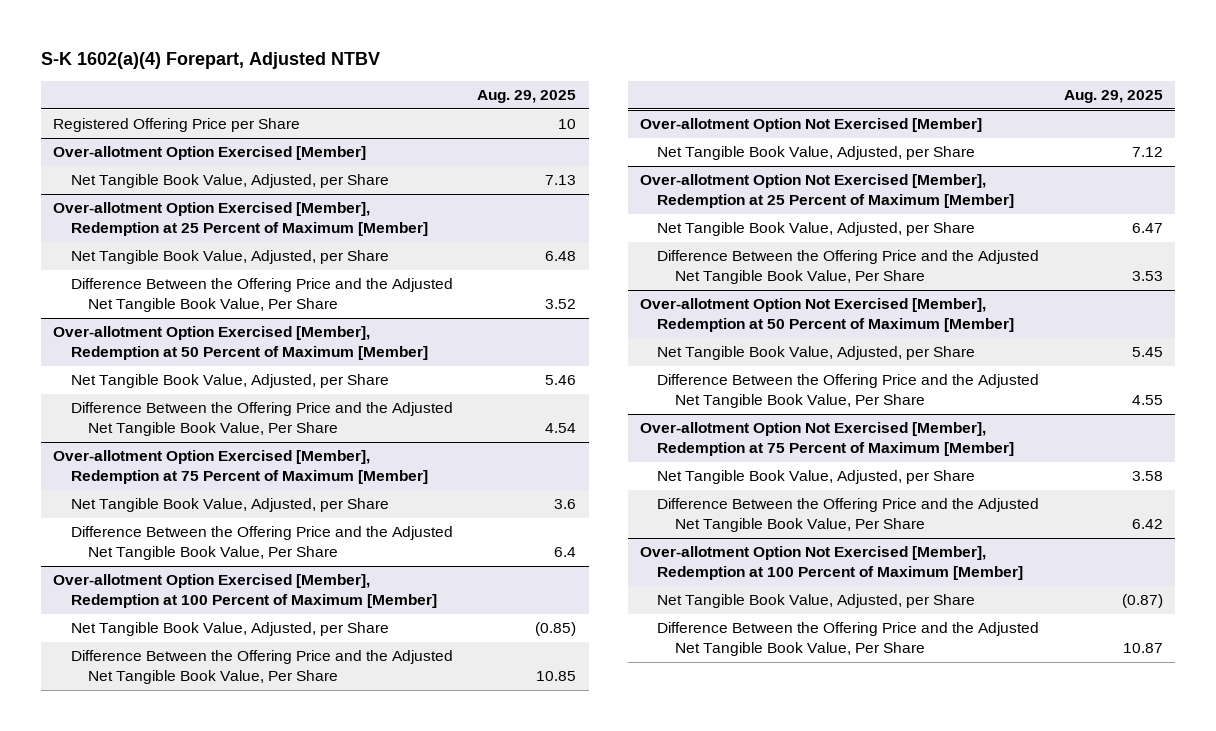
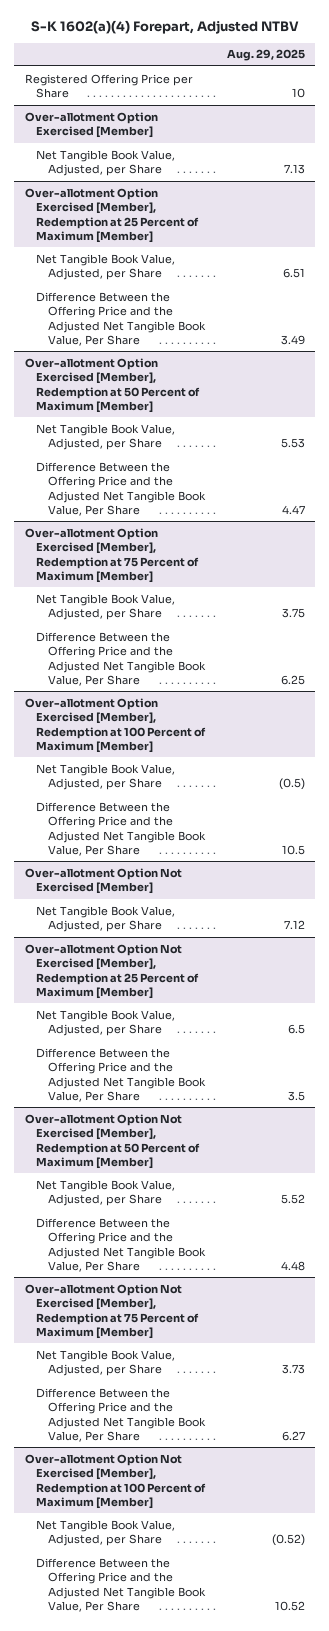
[545,251,577,262] 6.48 -> [282,268,305,279] 6.51
[545,299,577,310] 3.52 -> [280,334,305,345] 3.49
[545,375,577,386] 5.46 -> [280,438,305,449] 5.53
[545,423,577,434] 4.54 -> [281,504,305,514] 4.47
[554,499,577,510] 3.6 -> [281,608,305,619] 3.75
[554,547,577,558] 6.4 -> [280,674,305,685] 6.25
[535,622,577,637] (0.85) -> [278,778,305,791] (0.5)
[536,671,577,682] 10.85 -> [281,844,305,855] 10.5
[1132,223,1164,234] 6.47 -> [287,1024,305,1035] 6.5
[1132,271,1164,282] 3.53 -> [287,1090,305,1101] 3.5
[1132,347,1164,358] 5.45 -> [280,1194,305,1205] 5.52
[1132,395,1164,406] 4.55 -> [280,1260,305,1271] 4.48
[1132,471,1164,482] 3.58 -> [281,1364,305,1375] 3.73
[1132,519,1164,530] 6.42 -> [281,1430,305,1441] 6.27
[1122,594,1164,609] (0.87) -> [271,1534,305,1547] (0.52)
[1123,643,1164,654] 10.87 -> [274,1600,305,1611] 10.52

